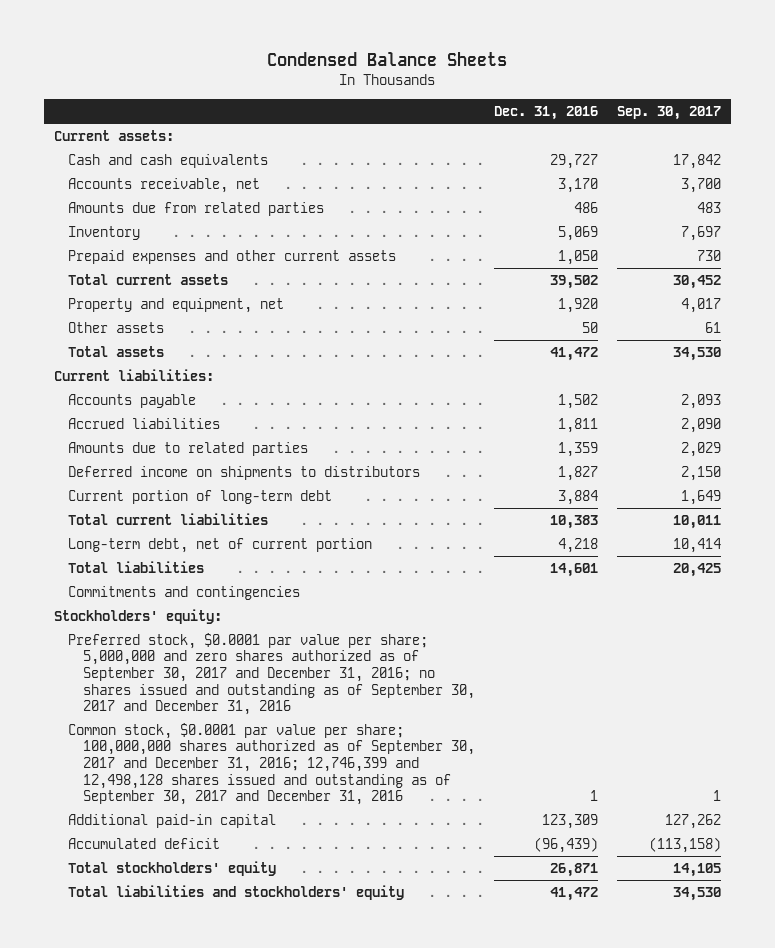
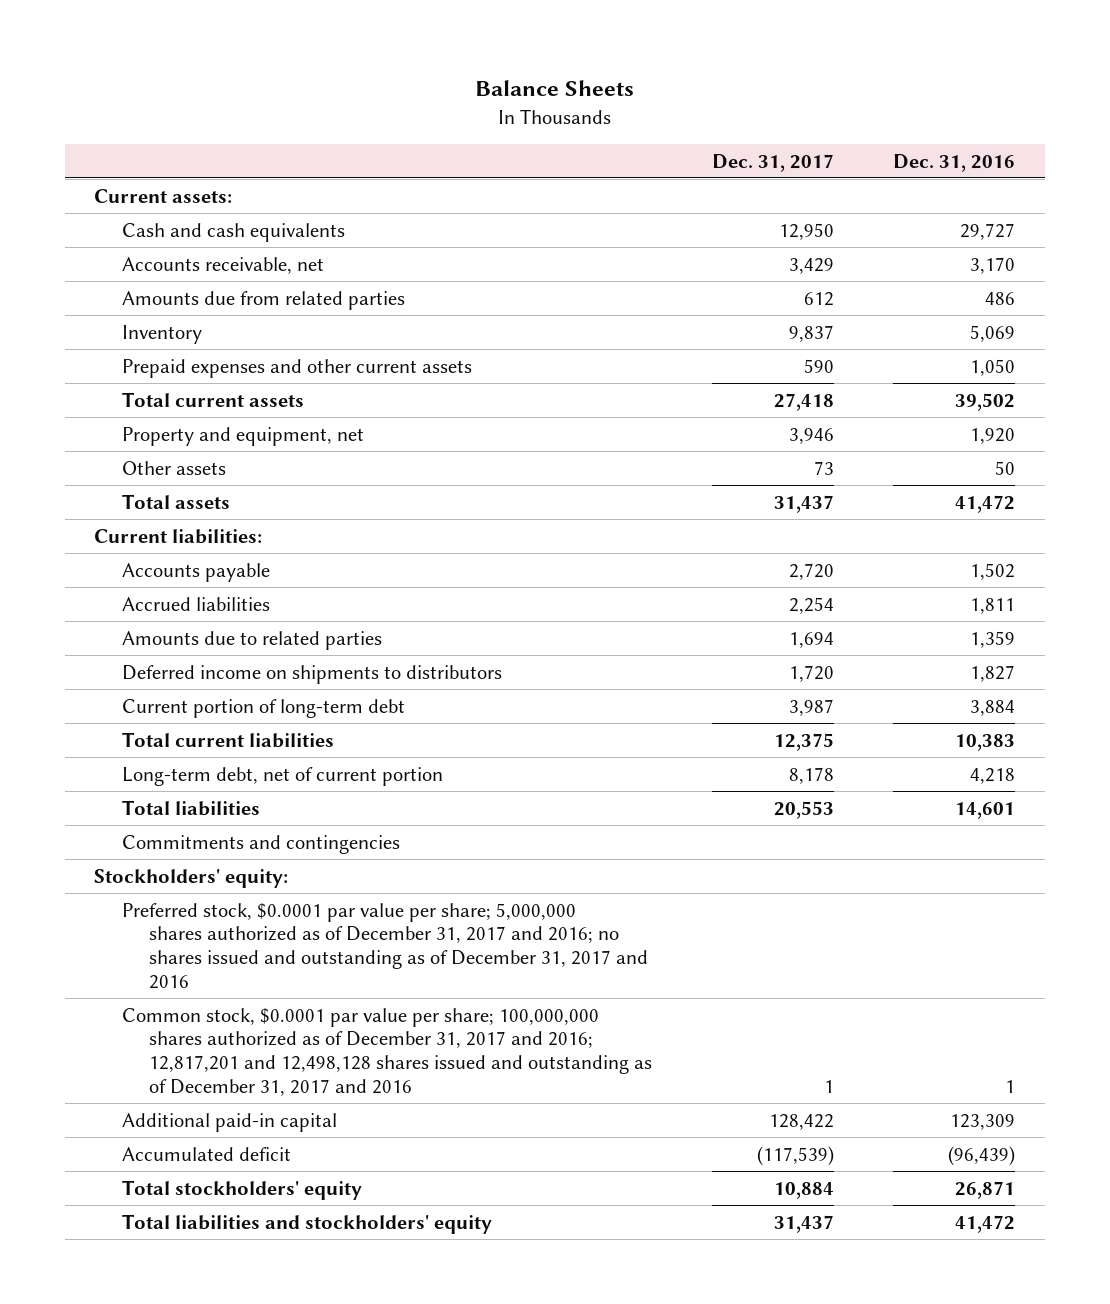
[267,51,508,66] Condensed Balance Sheets -> [474,80,634,97] Balance Sheets
[617,106,722,121] Sep. 30, 2017 -> none
none -> [711,153,834,172] Dec. 31, 2017
[68,632,475,716] Preferred stock, $0.0001 par value per share; 5,000,000 and zero shares authorized as of September 30, 2017 and December 31, 2016; no shares issued and outstanding as of September 30, 2017 and December 31, 2016 -> [121,902,649,989] Preferred stock, $0.0001 par value per share; 5,000,000 shares authorized as of December 31, 2017 and 2016; no shares issued and outstanding as of December 31, 2017 and 2016
[68,722,475,806] Common stock, $0.0001 par value per share; 100,000,000 shares authorized as of September 30, 2017 and December 31, 2016; 12,746,399 and 12,498,128 shares issued and outstanding as of September 30, 2017 and December 31, 2016 -> [121,1007,653,1096] Common stock, $0.0001 par value per share; 100,000,000 shares authorized as of December 31, 2017 and 2016; 12,817,201 and 12,498,128 shares issued and outstanding as of December 31, 2017 and 2016

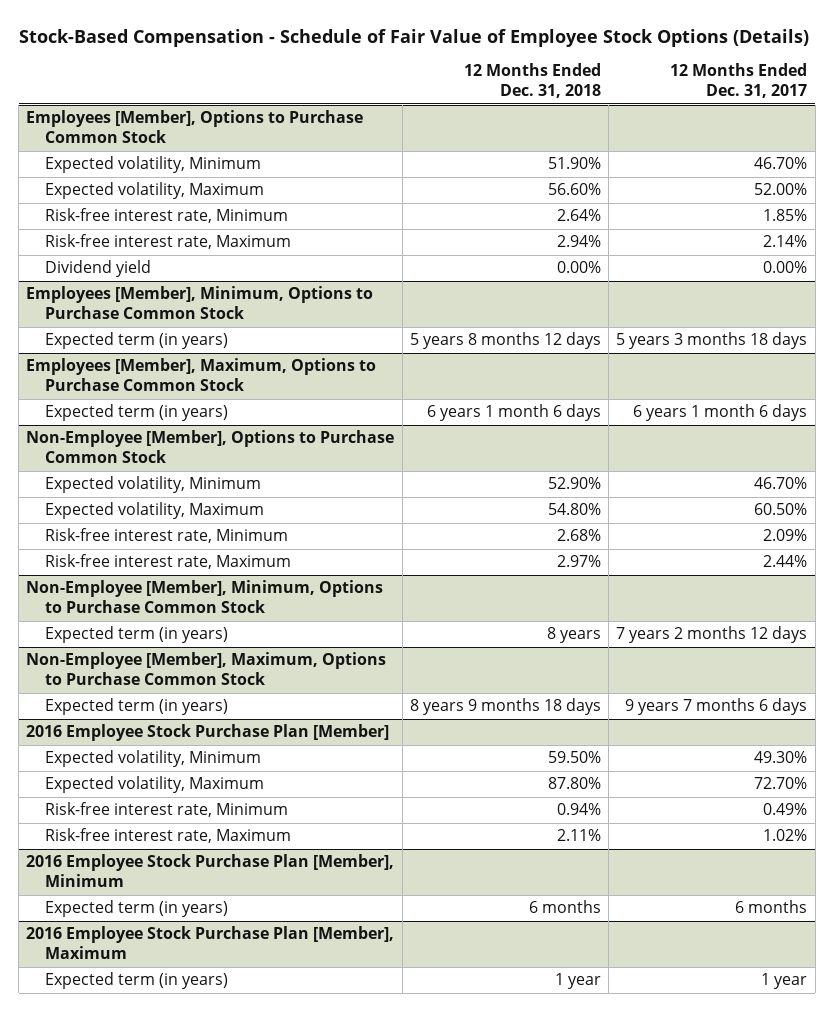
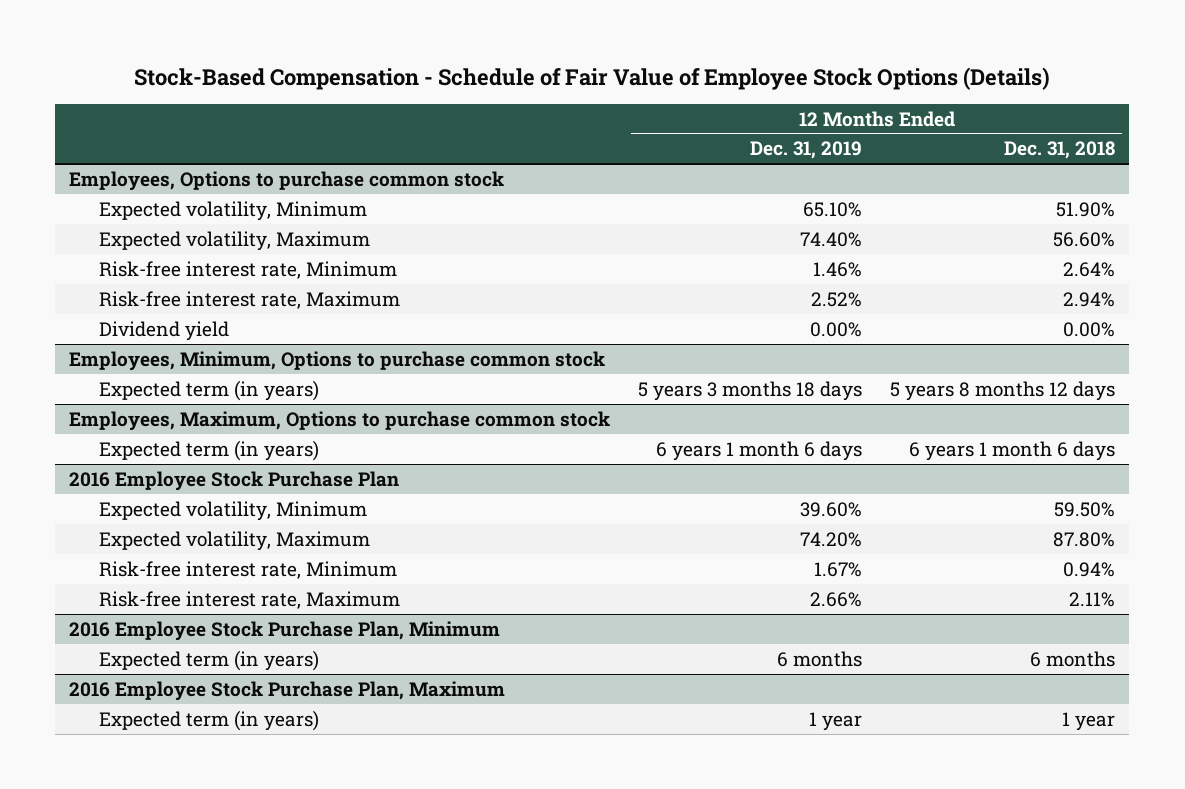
[670,63,808,99] 12 Months Ended Dec. 31, 2017 -> none
none -> [750,141,863,160] Dec. 31, 2019
[26,110,364,144] Employees [Member], Options to Purchase Common Stock -> [69,170,505,191] Employees, Options to purchase common stock
[26,286,374,320] Employees [Member], Minimum, Options to Purchase Common Stock -> [69,350,606,371] Employees, Minimum, Options to purchase common stock
[26,358,377,392] Employees [Member], Maximum, Options to Purchase Common Stock -> [69,410,611,431] Employees, Maximum, Options to purchase common stock
[26,430,395,464] Non-Employee [Member], Options to Purchase Common Stock -> none
[45,476,262,494] Expected volatility, Minimum -> none
[45,502,265,520] Expected volatility, Maximum -> none
[45,528,289,544] Risk-free interest rate, Minimum -> none
[45,554,292,570] Risk-free interest rate, Maximum -> none
[26,580,384,614] Non-Employee [Member], Minimum, Options to Purchase Common Stock -> none
[45,626,229,644] Expected term (in years) -> none
[26,652,387,686] Non-Employee [Member], Maximum, Options to Purchase Common Stock -> none
[45,698,229,716] Expected term (in years) -> none
[26,724,390,742] 2016 Employee Stock Purchase Plan [Member] -> [69,470,400,491] 2016 Employee Stock Purchase Plan
[26,854,395,888] 2016 Employee Stock Purchase Plan [Member], Minimum -> [69,620,501,641] 2016 Employee Stock Purchase Plan, Minimum
[26,926,395,960] 2016 Employee Stock Purchase Plan [Member], Maximum -> [69,680,506,701] 2016 Employee Stock Purchase Plan, Maximum

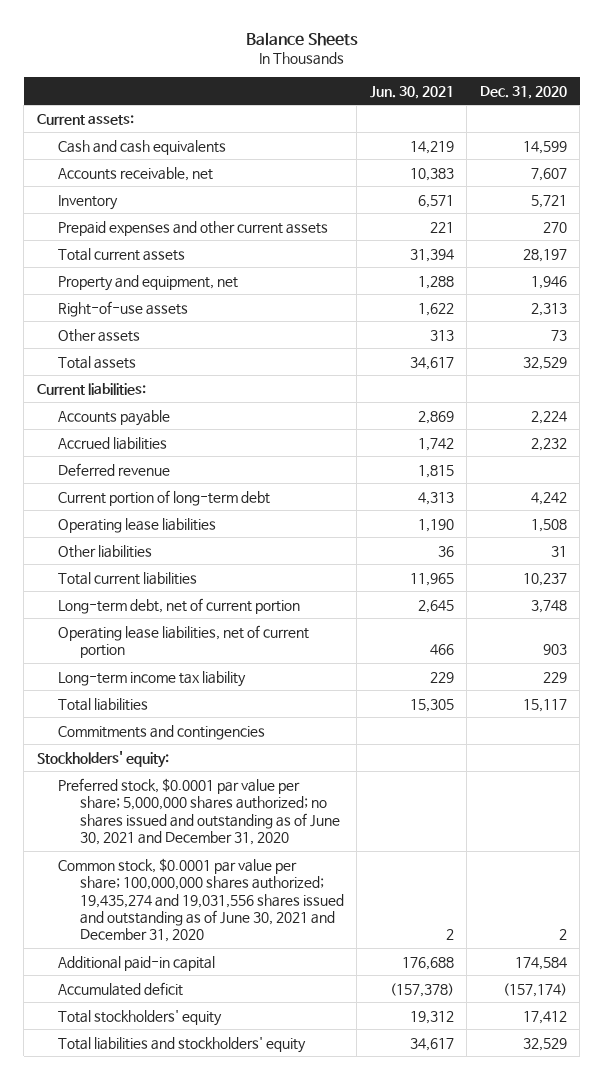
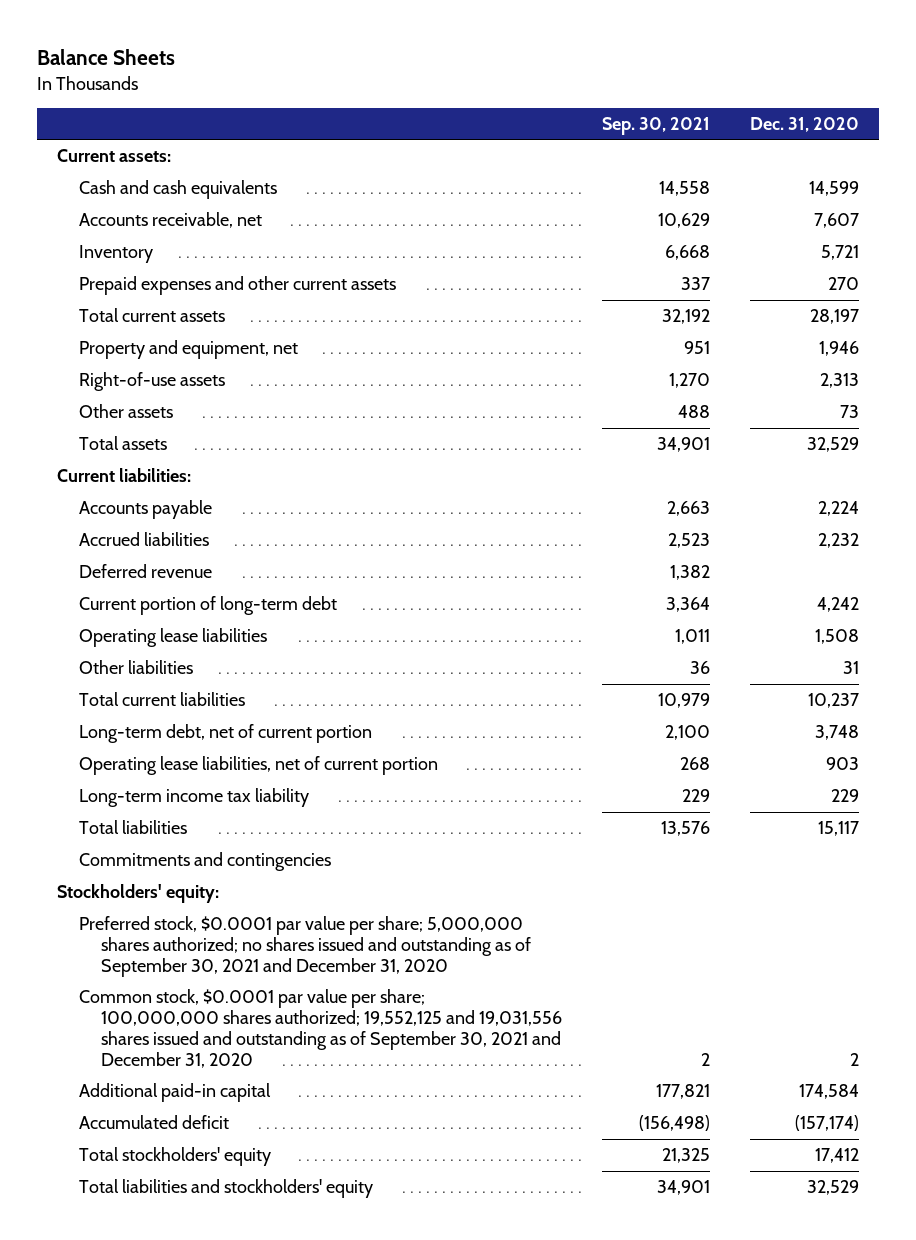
[369,85,454,99] Jun. 30, 2021 -> none
none -> [601,116,710,135] Sep. 30, 2021
[58,777,341,846] Preferred stock, $0.0001 par value per share; 5,000,000 shares authorized; no shares issued and outstanding as of June 30, 2021 and December 31, 2020 -> [78,916,531,978] Preferred stock, $0.0001 par value per share; 5,000,000 shares authorized; no shares issued and outstanding as of September 30, 2021 and December 31, 2020
[58,857,345,943] Common stock, $0.0001 par value per share; 100,000,000 shares authorized; 19,435,274 and 19,031,556 shares issued and outstanding as of June 30, 2021 and December 31, 2020 -> [78,989,562,1069] Common stock, $0.0001 par value per share; 100,000,000 shares authorized; 19,552,125 and 19,031,556 shares issued and outstanding as of September 30, 2021 and December 31, 2020

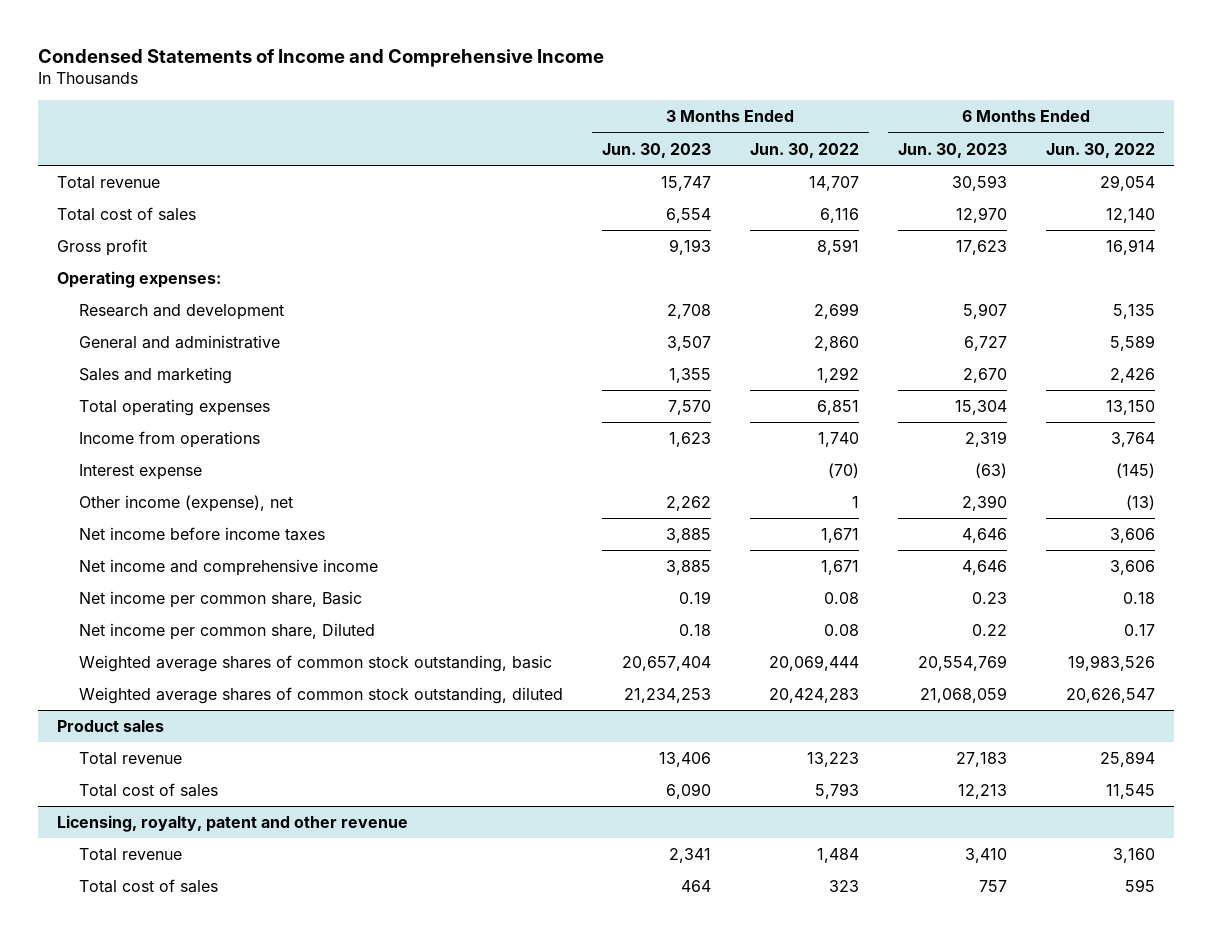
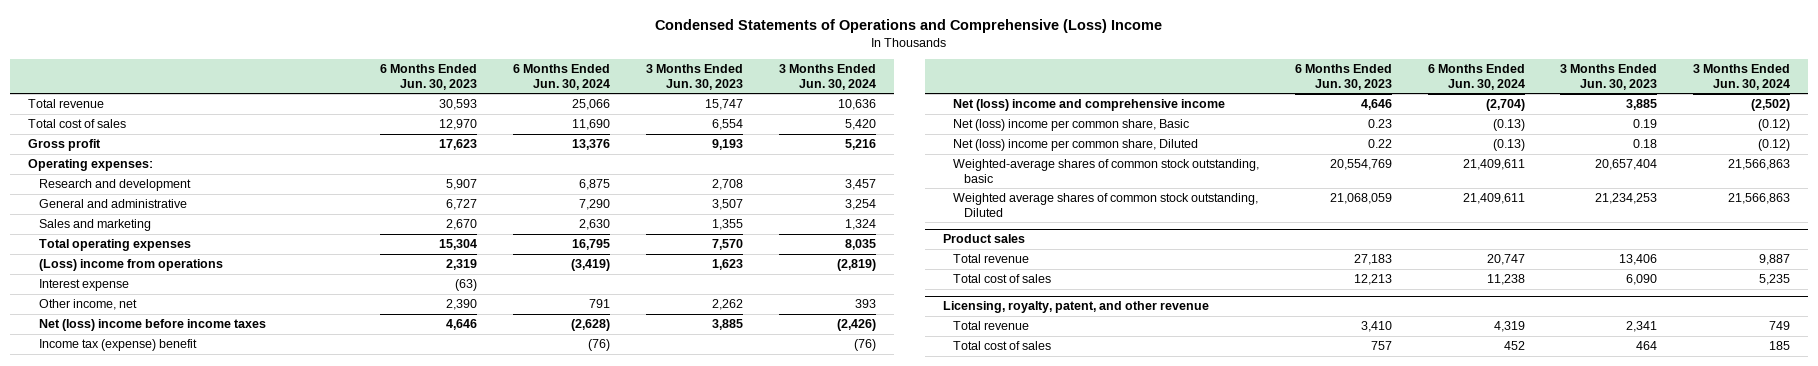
[37,48,604,67] Condensed Statements of Income and Comprehensive Income -> [655,18,1163,33] Condensed Statements of Operations and Comprehensive (Loss) Income
[749,142,859,158] Jun. 30, 2022 -> none
[1045,142,1155,158] Jun. 30, 2022 -> none
none -> [513,64,611,90] 6 Months Ended Jun. 30, 2024
none -> [778,64,876,90] 3 Months Ended Jun. 30, 2024
[79,431,261,449] Income from operations -> [38,259,223,272] (Loss) income from operations
[79,495,294,513] Other income (expense), net -> [38,299,137,311] Other income, net
[79,527,326,542] Net income before income taxes -> [38,319,266,332] Net (loss) income before income taxes
none -> [38,339,197,352] Income tax (expense) benefit
[79,559,379,577] Net income and comprehensive income -> [953,99,1226,112] Net (loss) income and comprehensive income
[79,591,363,609] Net income per common share, Basic -> [953,119,1190,132] Net (loss) income per common share, Basic
[79,623,376,641] Net income per common share, Diluted -> [953,139,1199,152] Net (loss) income per common share, Diluted
[79,655,553,673] Weighted average shares of common stock outstanding, basic -> [953,159,1260,183] Weighted-average shares of common stock outstanding, basic
[79,687,564,705] Weighted average shares of common stock outstanding, diluted -> [953,193,1259,217] Weighted average shares of common stock outstanding, Diluted
[57,815,409,833] Licensing, royalty, patent and other revenue -> [942,301,1209,314] Licensing, royalty, patent, and other revenue

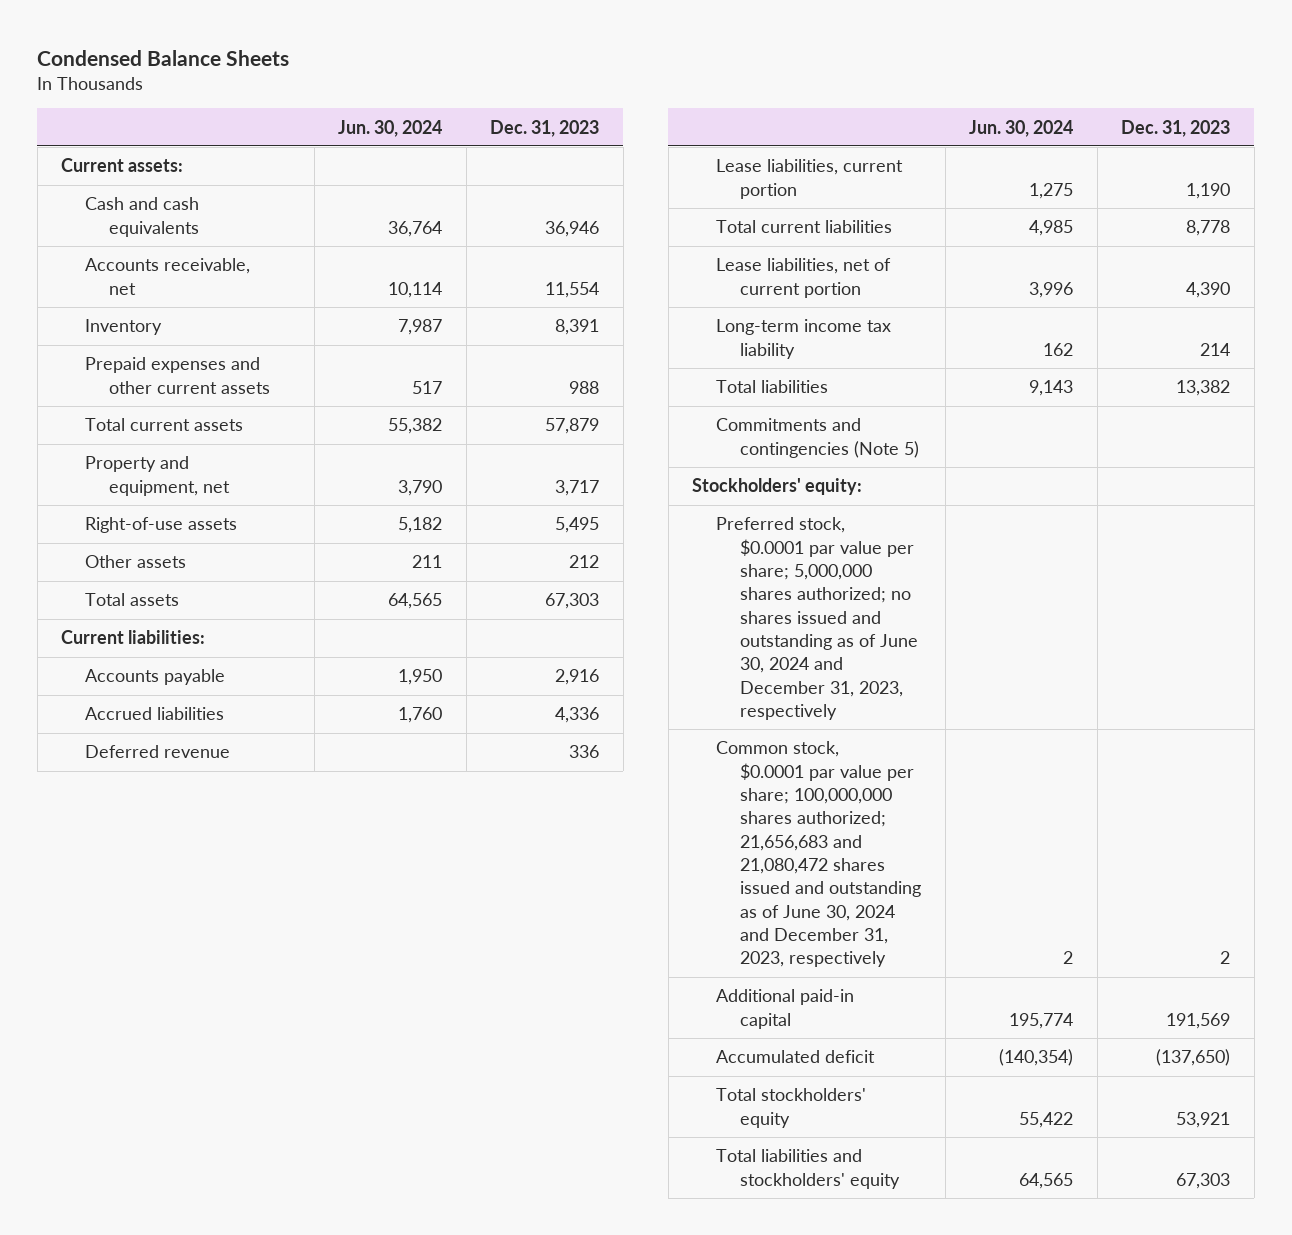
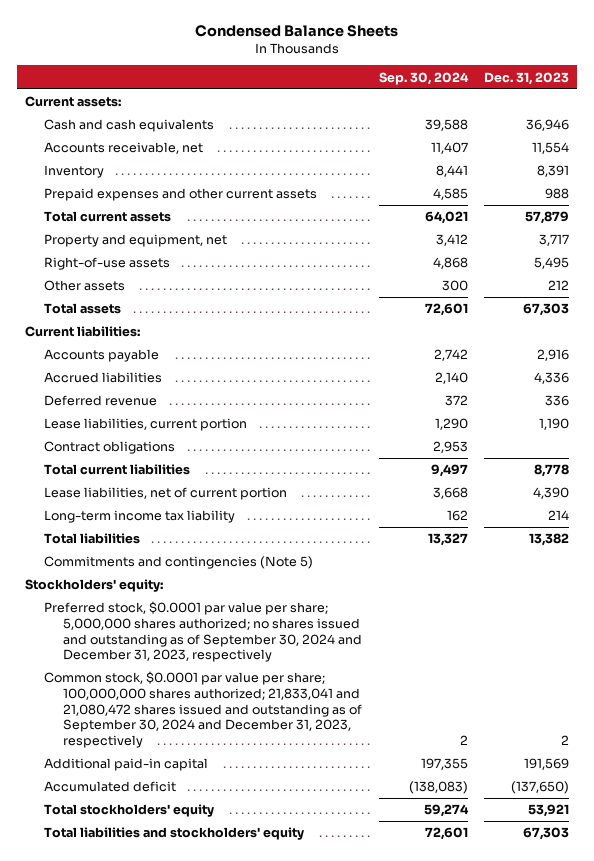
[338,119,443,137] Jun. 30, 2024 -> none
none -> [378,71,469,85] Sep. 30, 2024
none -> [43,441,175,455] Contract obligations
[716,517,919,721] Preferred stock, $0.0001 par value per share; 5,000,000 shares authorized; no shares issued and outstanding as of June 30, 2024 and December 31, 2023, respectively -> [43,601,363,663] Preferred stock, $0.0001 par value per share; 5,000,000 shares authorized; no shares issued and outstanding as of September 30, 2024 and December 31, 2023, respectively
[716,741,922,968] Common stock, $0.0001 par value per share; 100,000,000 shares authorized; 21,656,683 and 21,080,472 shares issued and outstanding as of June 30, 2024 and December 31, 2023, respectively -> [43,671,363,748] Common stock, $0.0001 par value per share; 100,000,000 shares authorized; 21,833,041 and 21,080,472 shares issued and outstanding as of September 30, 2024 and December 31, 2023, respectively

